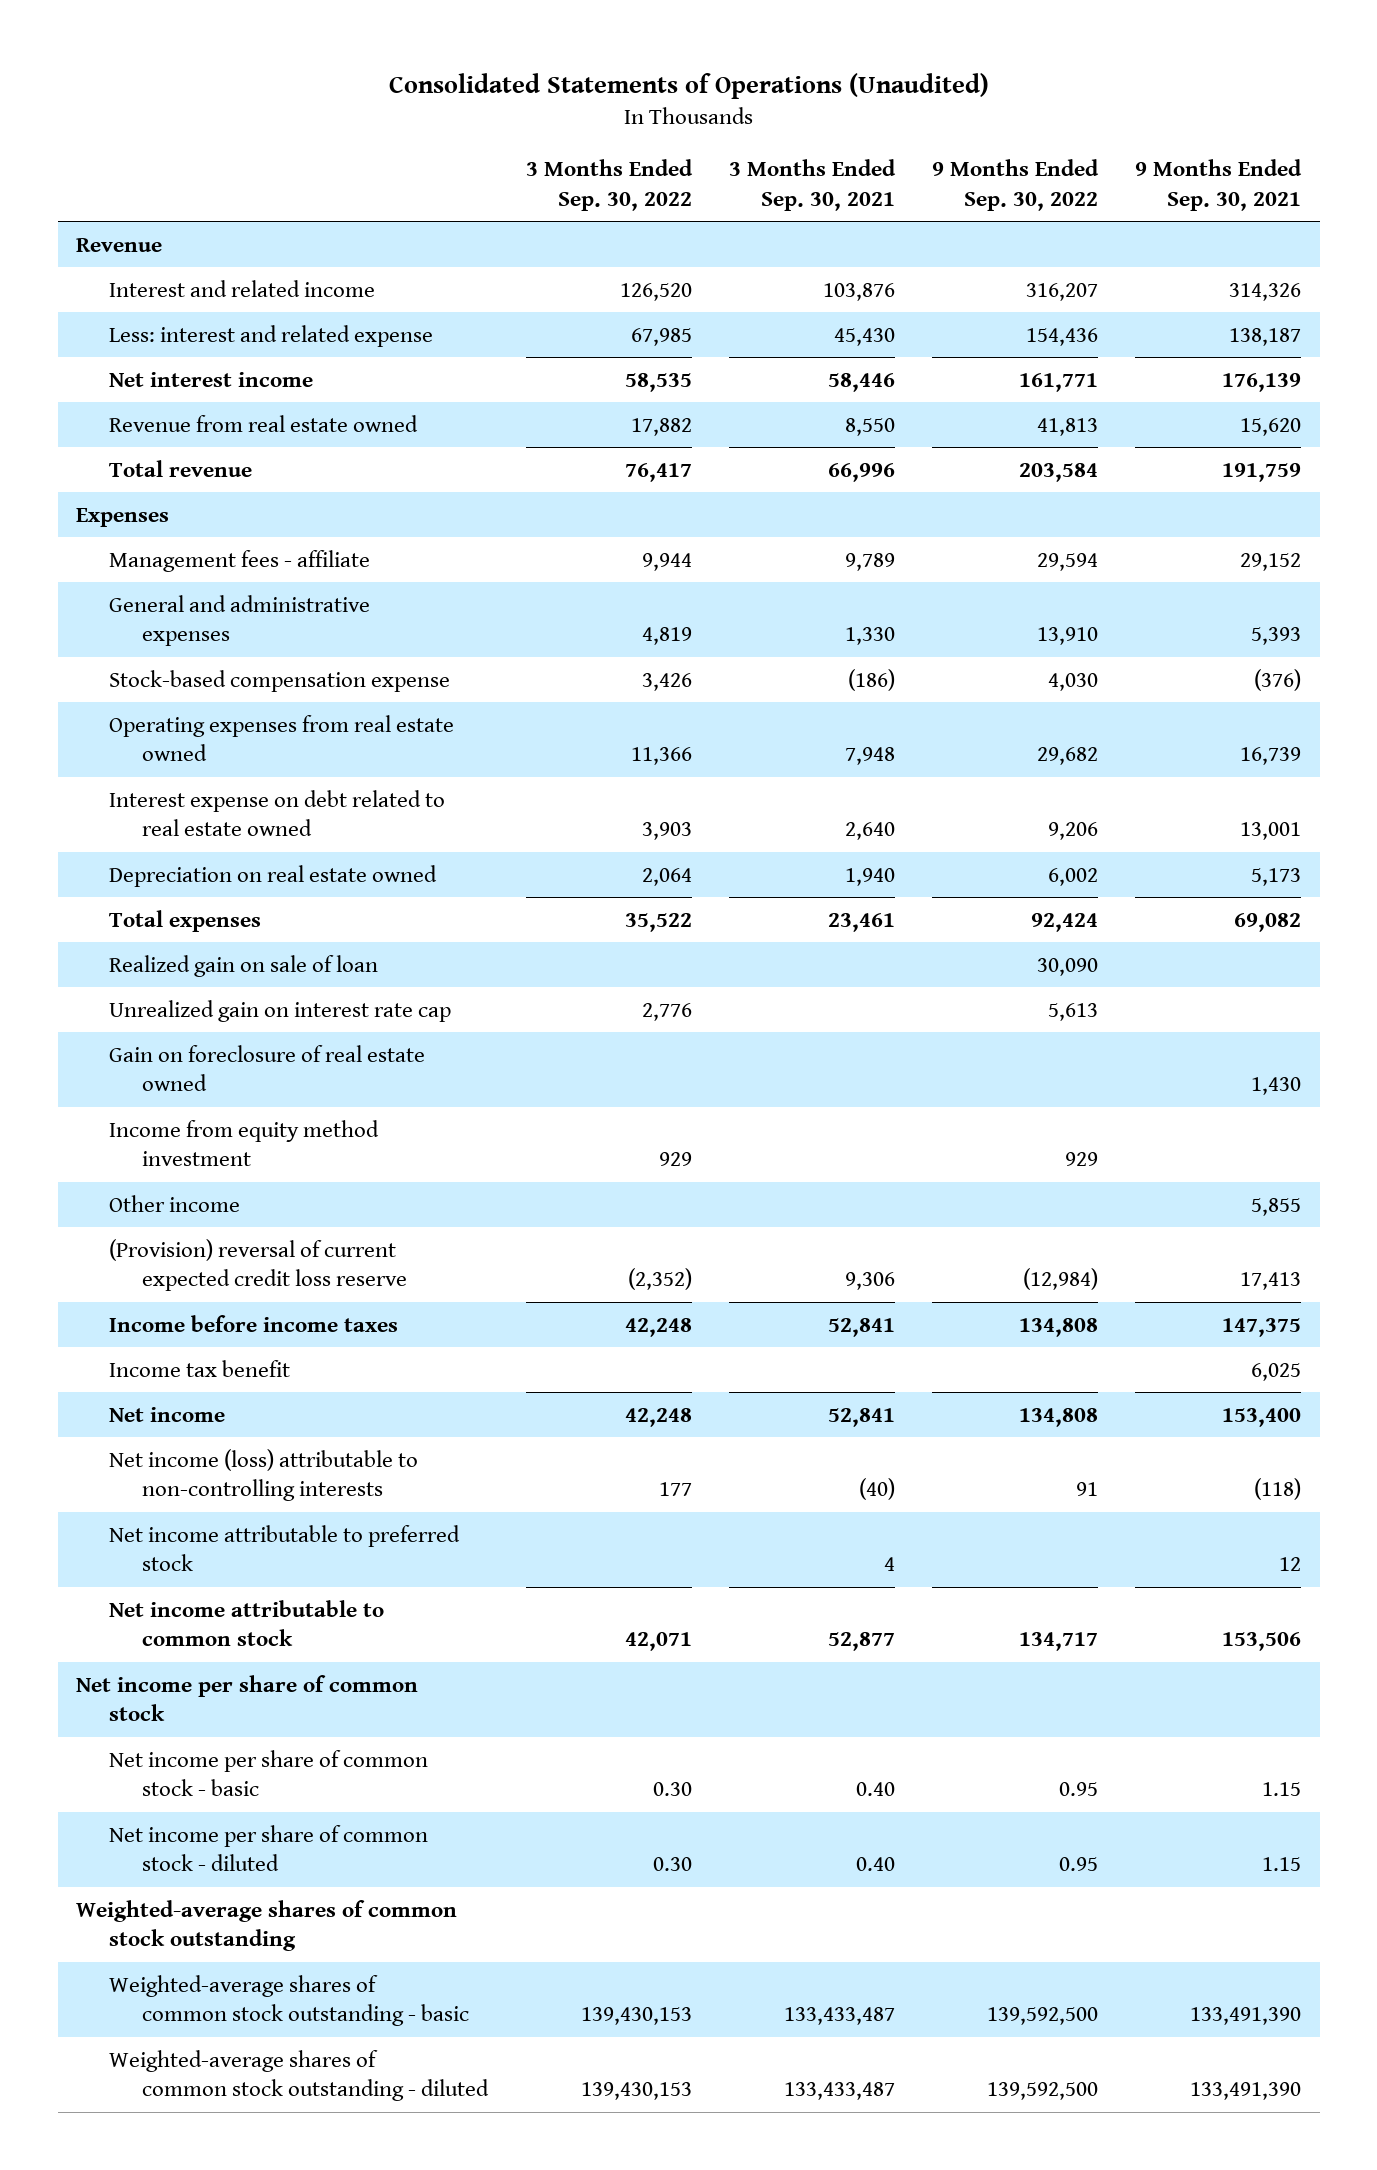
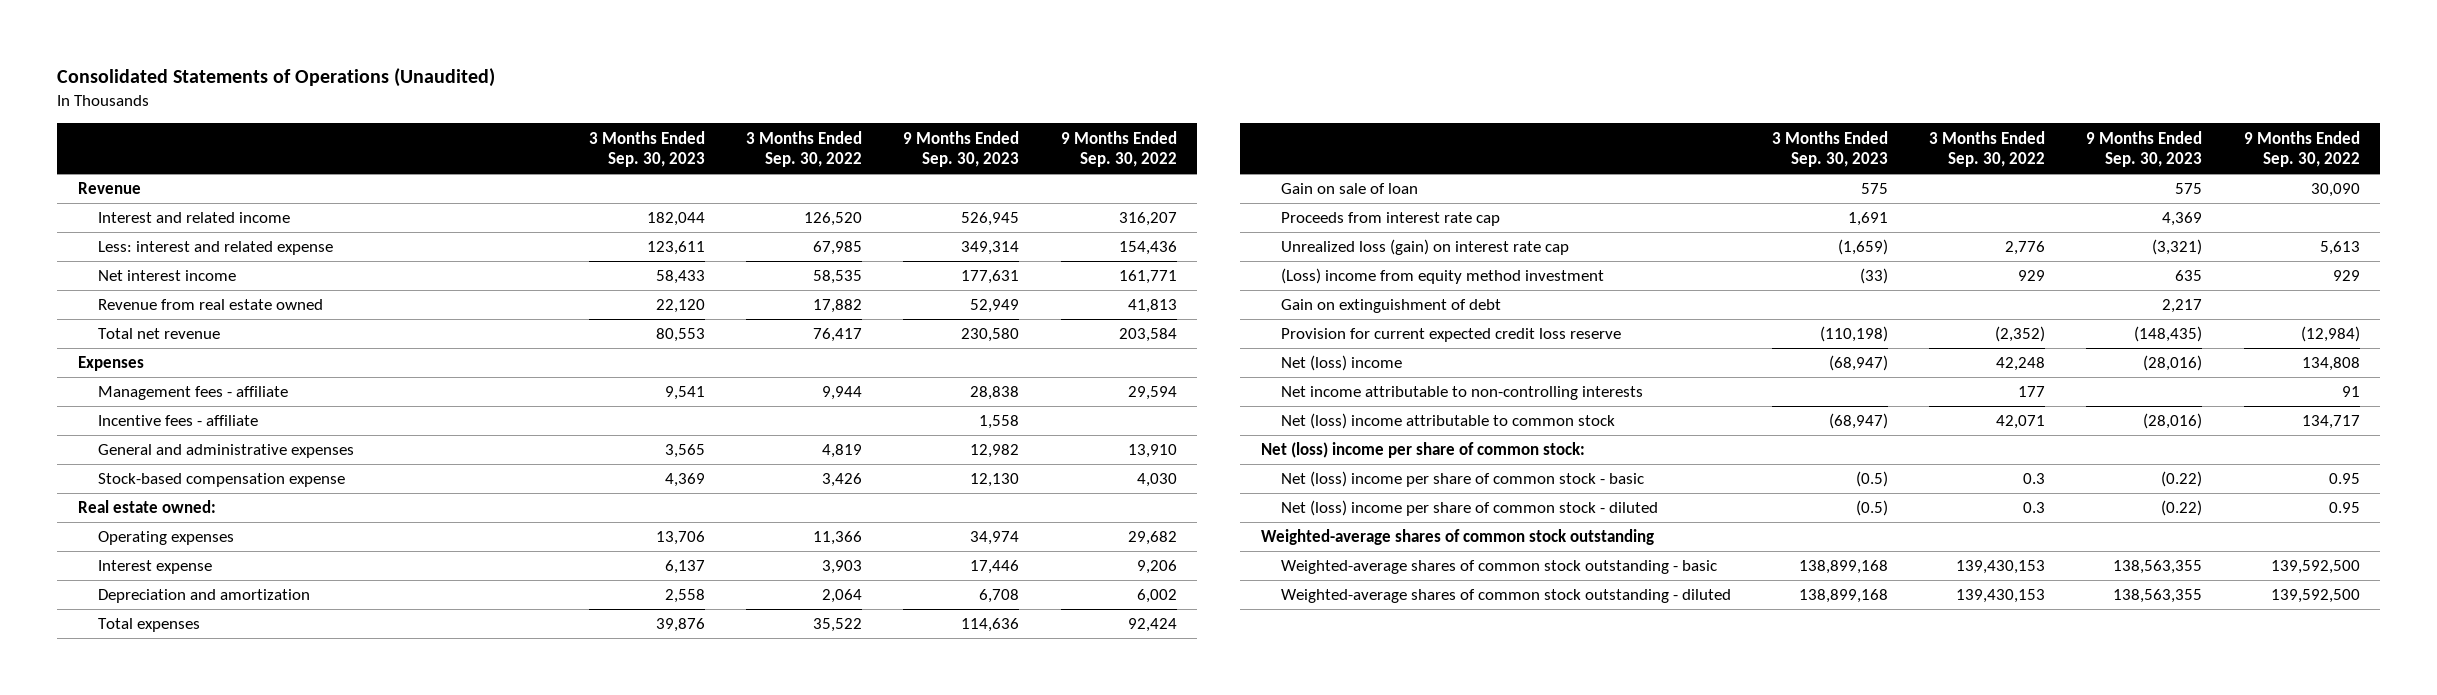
[728,159,896,211] 3 Months Ended Sep. 30, 2021 -> none
[1135,159,1303,211] 9 Months Ended Sep. 30, 2021 -> none
none -> [589,130,706,168] 3 Months Ended Sep. 30, 2023
none -> [903,130,1020,168] 9 Months Ended Sep. 30, 2023
[109,459,253,477] Total revenue -> [97,328,220,340] Total net revenue
none -> [97,415,258,427] Incentive fees - affiliate
none -> [77,500,216,514] Real estate owned:
[109,714,455,762] Operating expenses from real estate owned -> [97,531,234,546] Operating expenses
[109,789,446,837] Interest expense on debt related to real estate owned -> [97,560,212,575] Interest expense
[109,864,438,887] Depreciation on real estate owned -> [97,589,310,604] Depreciation and amortization
[109,1044,426,1092] Gain on foreclosure of real estate owned -> none
[109,1194,241,1212] Other income -> none
[109,1314,399,1332] Income before income taxes -> none
[109,1359,291,1377] Income tax benefit -> none
[109,1524,461,1572] Net income attributable to preferred stock -> none
[109,954,379,977] Realized gain on sale of loan -> [1280,183,1418,195] Gain on sale of loan
none -> [1280,212,1500,227] Proceeds from interest rate cap
[109,999,452,1022] Unrealized gain on interest rate cap -> [1280,239,1569,256] Unrealized loss (gain) on interest rate cap
[109,1119,380,1167] Income from equity method investment -> [1280,268,1604,285] (Loss) income from equity method investment
none -> [1280,299,1501,314] Gain on extinguishment of debt
[109,1238,408,1292] (Provision) reversal of current expected credit loss reserve -> [1280,328,1621,343] Provision for current expected credit loss reserve
[109,1406,226,1422] Net income -> [1280,355,1402,372] Net (loss) income
[109,1448,419,1502] Net income (loss) attributable to non-controlling interests -> [1280,386,1643,401] Net income attributable to non-controlling interests
[109,1599,385,1647] Net income attributable to common stock -> [1280,413,1615,430] Net (loss) income attributable to common stock
[76,1674,419,1722] Net income per share of common stock -> [1260,442,1585,459] Net (loss) income per share of common stock:
[109,1749,429,1797] Net income per share of common stock - basic -> [1280,471,1644,488] Net (loss) income per share of common stock - basic
[652,1782,692,1797] 0.30 -> [2023,473,2046,485] 0.3
[109,1824,429,1872] Net income per share of common stock - diluted -> [1280,500,1658,517] Net (loss) income per share of common stock - diluted
[652,1857,692,1872] 0.30 -> [2023,502,2046,514] 0.3

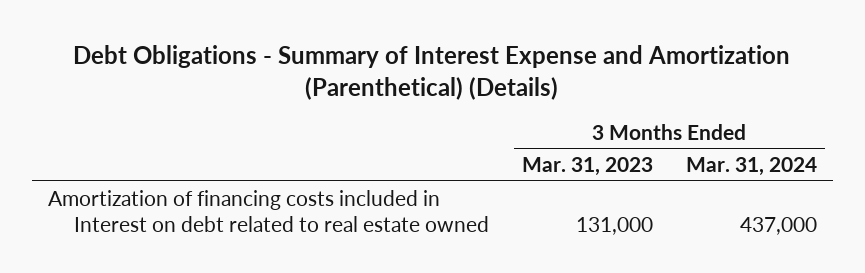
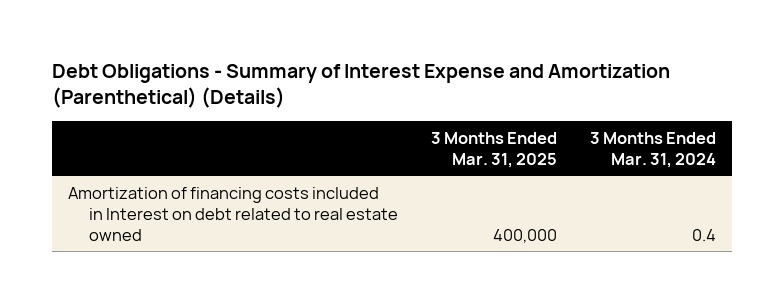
[521,156,653,176] Mar. 31, 2023 -> none
none -> [431,131,558,168] 3 Months Ended Mar. 31, 2025
[739,216,817,235] 437,000 -> [692,228,717,241] 0.4

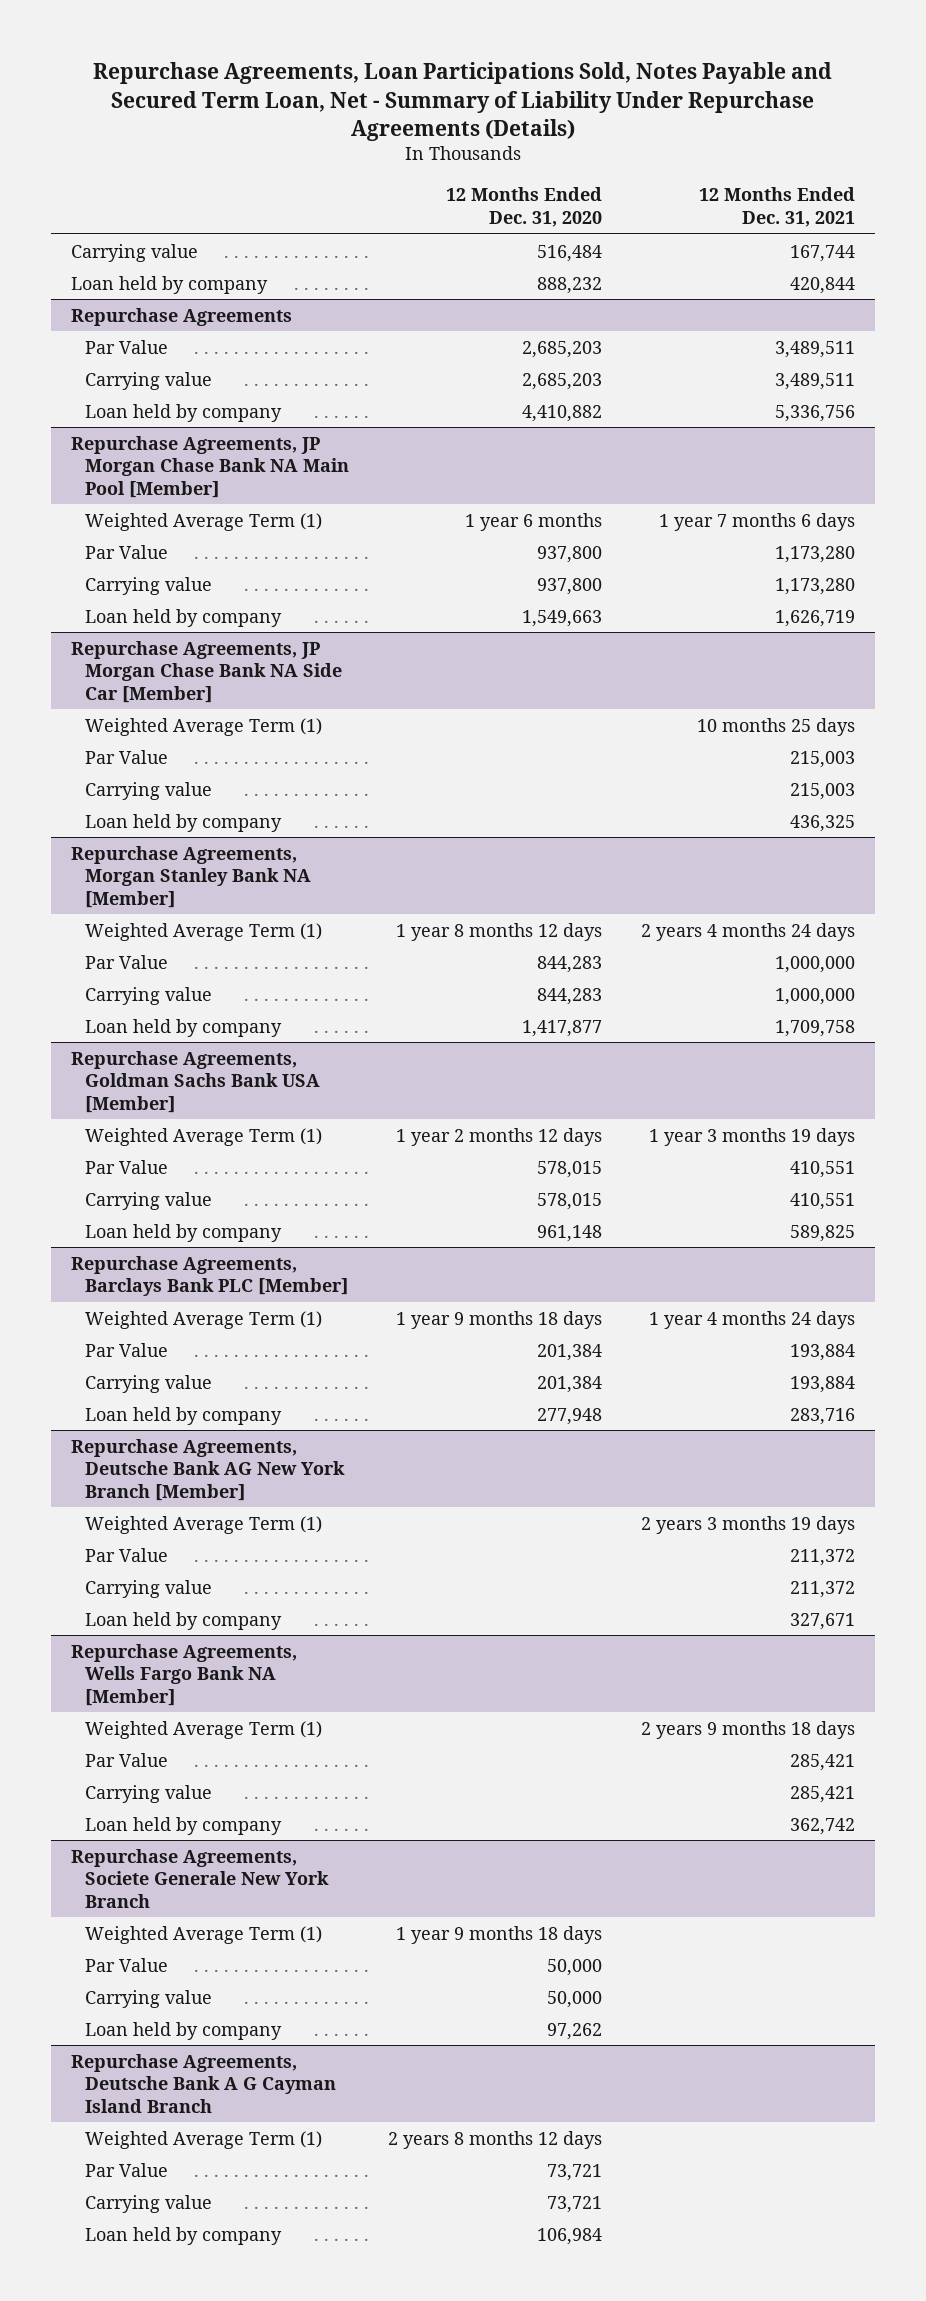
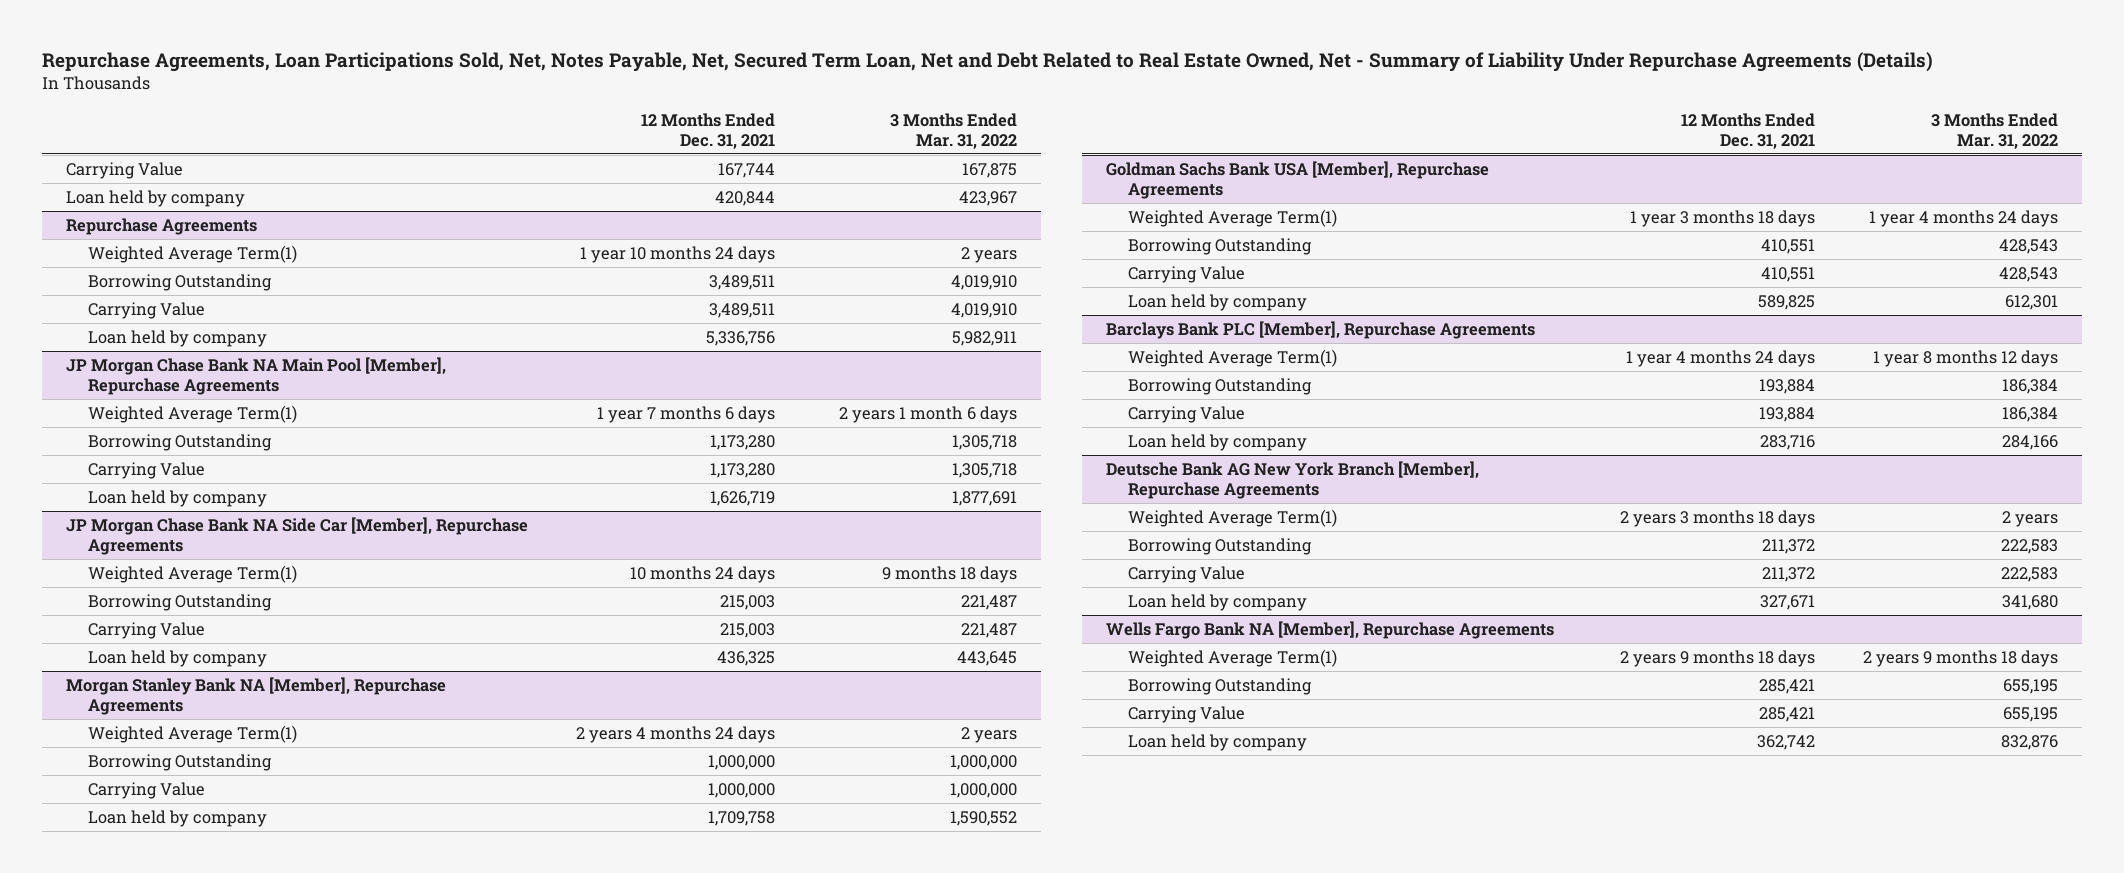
[93,62,833,141] Repurchase Agreements, Loan Participations Sold, Notes Payable and Secured Term Loan, Net - Summary of Liability Under Repurchase Agreements (Details) -> [41,52,1933,73] Repurchase Agreements, Loan Participations Sold, Net, Notes Payable, Net, Secured Term Loan, Net and Debt Related to Real Estate Owned, Net - Summary of Liability Under Repurchase Agreements (Details)
[446,187,603,227] 12 Months Ended Dec. 31, 2020 -> none
none -> [890,112,1018,149] 3 Months Ended Mar. 31, 2022
[70,243,198,262] Carrying value -> [65,161,183,179] Carrying Value
none -> [87,244,297,263] Weighted Average Term(1)
[85,339,169,354] Par Value -> [87,273,272,291] Borrowing Outstanding
[85,371,213,390] Carrying value -> [87,301,205,319] Carrying Value
[70,435,350,498] Repurchase Agreements, JP Morgan Chase Bank NA Main Pool [Member] -> [65,356,446,396] JP Morgan Chase Bank NA Main Pool [Member], Repurchase Agreements
[85,512,323,531] Weighted Average Term (1) -> [87,404,297,423] Weighted Average Term(1)
[85,544,169,559] Par Value -> [87,433,272,451] Borrowing Outstanding
[85,576,213,595] Carrying value -> [87,461,205,479] Carrying Value
[70,640,343,703] Repurchase Agreements, JP Morgan Chase Bank NA Side Car [Member] -> [65,516,528,556] JP Morgan Chase Bank NA Side Car [Member], Repurchase Agreements
[85,717,323,736] Weighted Average Term (1) -> [87,564,297,583] Weighted Average Term(1)
[697,717,856,736] 10 months 25 days -> [629,565,775,583] 10 months 24 days
[85,749,169,764] Par Value -> [87,593,272,611] Borrowing Outstanding
[85,781,213,800] Carrying value -> [87,621,205,639] Carrying Value
[85,954,169,969] Par Value -> none
[70,845,312,908] Repurchase Agreements, Morgan Stanley Bank NA [Member] -> [65,676,446,716] Morgan Stanley Bank NA [Member], Repurchase Agreements
[85,922,323,941] Weighted Average Term (1) -> [87,724,297,743] Weighted Average Term(1)
none -> [87,753,272,771] Borrowing Outstanding
[85,986,213,1005] Carrying value -> [87,781,205,799] Carrying Value
[70,1050,321,1113] Repurchase Agreements, Goldman Sachs Bank USA [Member] -> [1106,160,1490,200] Goldman Sachs Bank USA [Member], Repurchase Agreements
[85,1127,323,1146] Weighted Average Term (1) -> [1128,208,1338,227] Weighted Average Term(1)
[649,1127,856,1146] 1 year 3 months 19 days -> [1630,209,1816,227] 1 year 3 months 18 days
[85,1159,169,1174] Par Value -> [1128,237,1313,255] Borrowing Outstanding
[85,1191,213,1210] Carrying value -> [1128,265,1246,283] Carrying Value
[70,1255,349,1297] Repurchase Agreements, Barclays Bank PLC [Member] -> [1106,320,1536,339] Barclays Bank PLC [Member], Repurchase Agreements
[85,1310,323,1329] Weighted Average Term (1) -> [1128,348,1338,367] Weighted Average Term(1)
[85,1342,169,1357] Par Value -> [1128,377,1313,395] Borrowing Outstanding
[85,1374,213,1393] Carrying value -> [1128,405,1246,423] Carrying Value
[70,1438,346,1501] Repurchase Agreements, Deutsche Bank AG New York Branch [Member] -> [1106,460,1480,500] Deutsche Bank AG New York Branch [Member], Repurchase Agreements
[85,1515,323,1534] Weighted Average Term (1) -> [1128,508,1338,527] Weighted Average Term(1)
[641,1515,856,1534] 2 years 3 months 19 days -> [1620,509,1816,527] 2 years 3 months 18 days
[85,1547,169,1562] Par Value -> [1128,537,1313,555] Borrowing Outstanding
[85,1579,213,1598] Carrying value -> [1128,565,1246,583] Carrying Value
[70,1643,297,1706] Repurchase Agreements, Wells Fargo Bank NA [Member] -> [1106,620,1555,639] Wells Fargo Bank NA [Member], Repurchase Agreements
[85,1720,323,1739] Weighted Average Term (1) -> [1128,648,1338,667] Weighted Average Term(1)
[85,1752,169,1767] Par Value -> [1128,677,1313,695] Borrowing Outstanding
[85,1784,213,1803] Carrying value -> [1128,705,1246,723] Carrying Value
[70,1848,330,1908] Repurchase Agreements, Societe Generale New York Branch -> none
[85,1925,323,1944] Weighted Average Term (1) -> none
[85,1957,169,1972] Par Value -> none
[85,1989,213,2008] Carrying value -> none
[85,2021,283,2040] Loan held by company -> none
[70,2053,337,2113] Repurchase Agreements, Deutsche Bank A G Cayman Island Branch -> none
[85,2130,323,2149] Weighted Average Term (1) -> none
[85,2162,169,2177] Par Value -> none
[85,2194,213,2213] Carrying value -> none
[85,2226,283,2245] Loan held by company -> none

